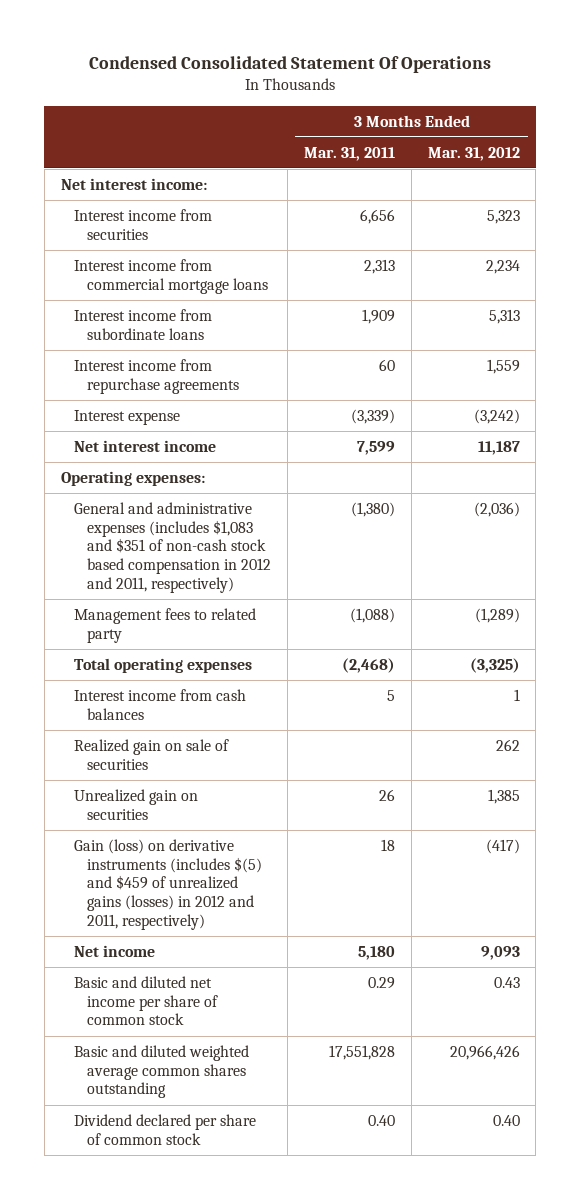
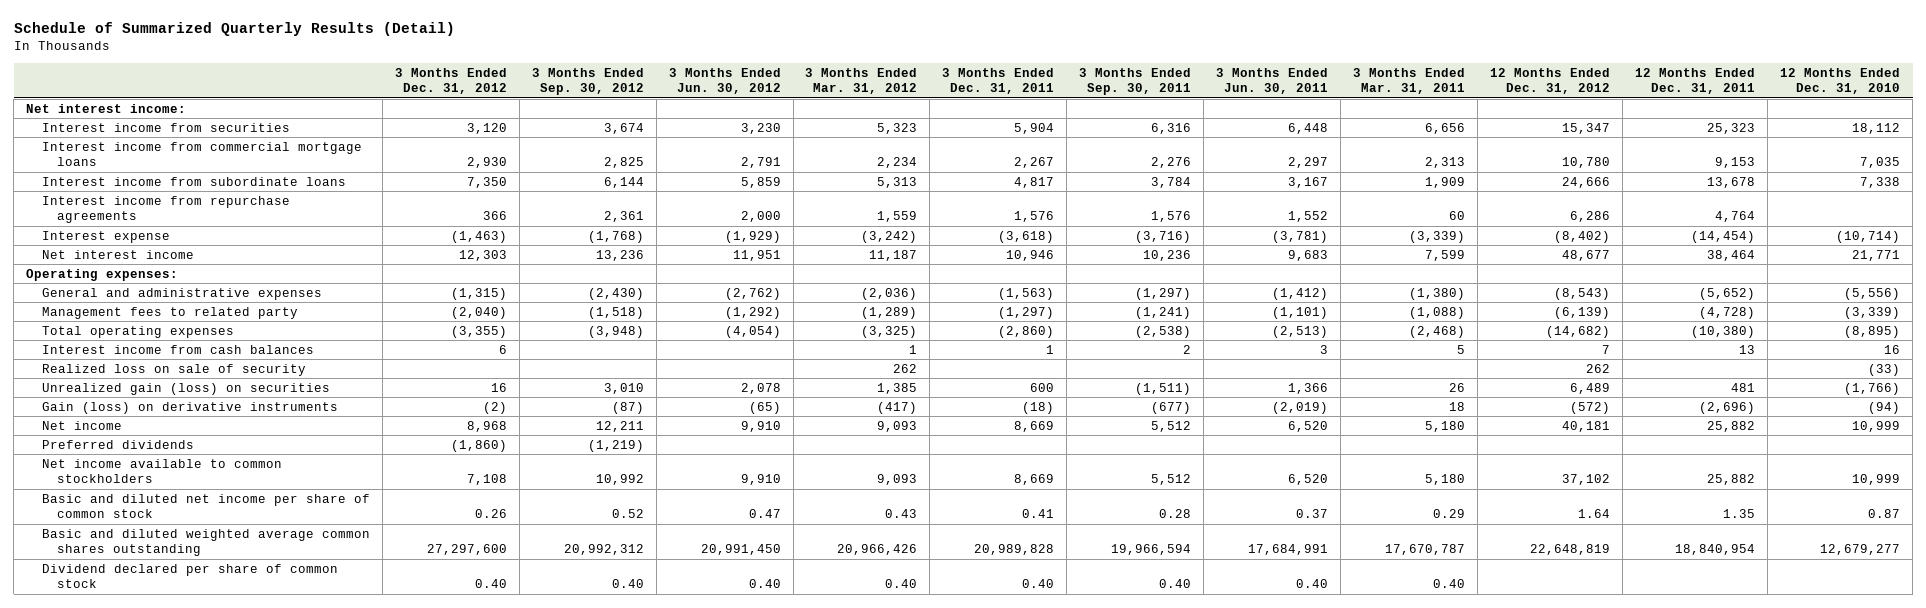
[89,55,492,73] Condensed Consolidated Statement Of Operations -> [13,22,455,37] Schedule of Summarized Quarterly Results (Detail)
none -> [394,67,507,95] 3 Months Ended Dec. 31, 2012
none -> [531,67,644,96] 3 Months Ended Sep. 30, 2012
none -> [668,67,781,95] 3 Months Ended Jun. 30, 2012
none -> [942,67,1055,95] 3 Months Ended Dec. 31, 2011
none -> [1079,67,1192,96] 3 Months Ended Sep. 30, 2011
none -> [1216,67,1329,95] 3 Months Ended Jun. 30, 2011
none -> [1490,67,1611,95] 12 Months Ended Dec. 31, 2012
none -> [1635,67,1756,95] 12 Months Ended Dec. 31, 2011
none -> [1780,67,1901,95] 12 Months Ended Dec. 31, 2010
[73,501,271,594] General and administrative expenses (includes $1,083 and $351 of non-cash stock based compensation in 2012 and 2011, respectively) -> [41,287,322,300] General and administrative expenses
[73,738,229,770] Realized gain on sale of securities -> [41,363,306,376] Realized loss on sale of security
[73,788,198,820] Unrealized gain on securities -> [41,382,330,395] Unrealized gain (loss) on securities
[73,838,262,931] Gain (loss) on derivative instruments (includes $(5) and $459 of unrealized gains (losses) in 2012 and 2011, respectively) -> [41,401,338,414] Gain (loss) on derivative instruments
none -> [41,439,194,449] Preferred dividends
none -> [41,458,282,484] Net income available to common stockholders
[328,1044,395,1060] 17,551,828 -> [1385,544,1466,556] 17,670,787

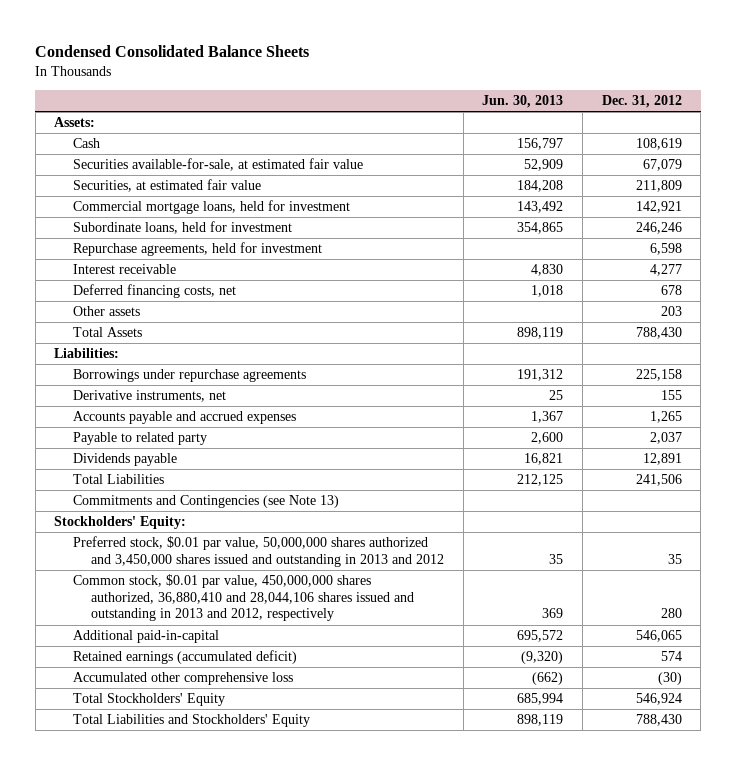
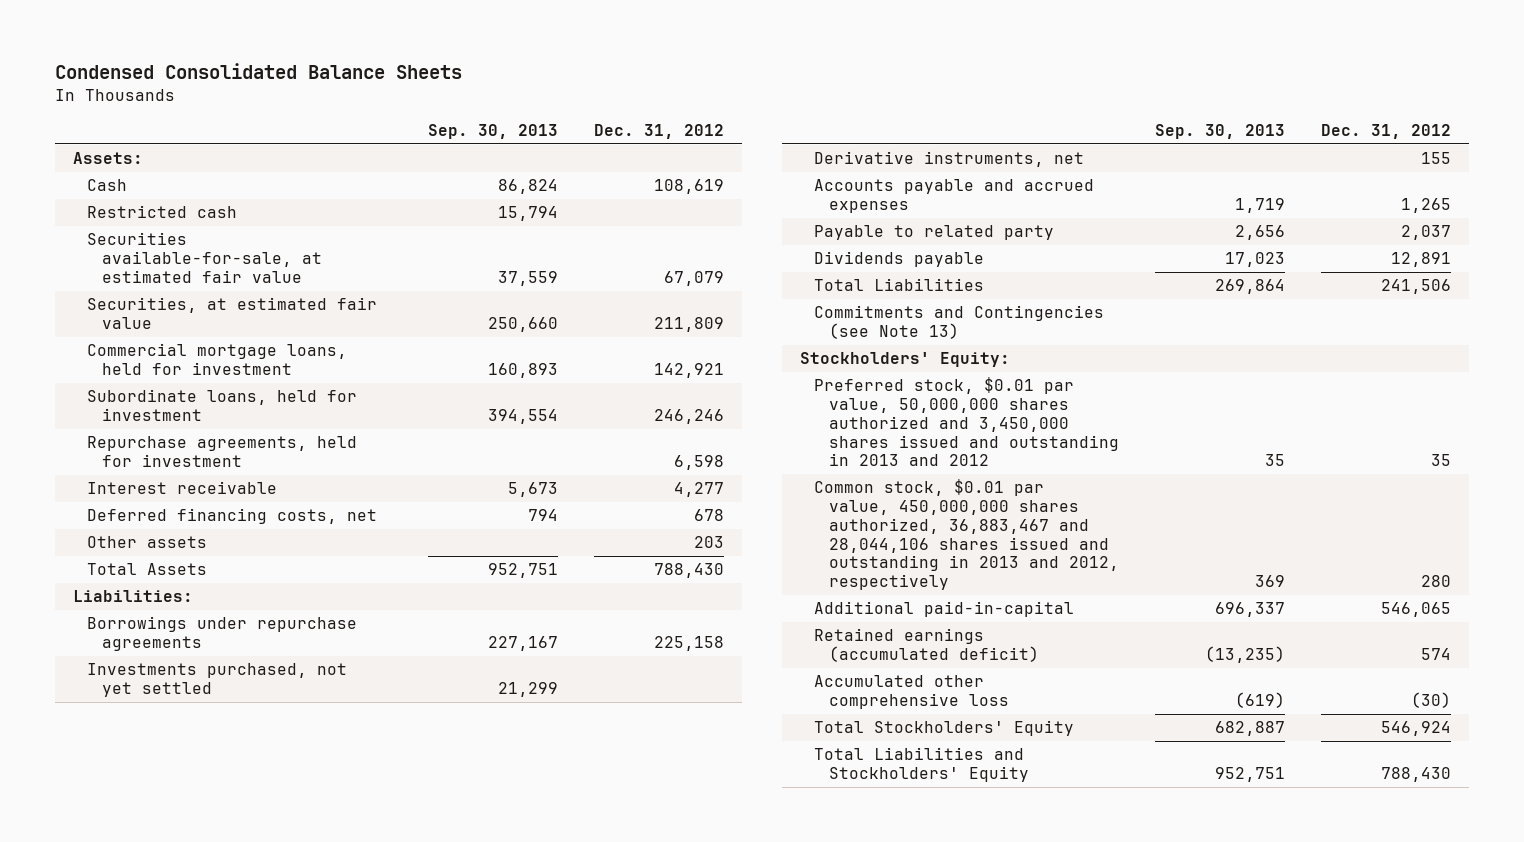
[482,95,564,109] Jun. 30, 2013 -> none
none -> [427,124,558,140] Sep. 30, 2013
none -> [87,205,238,219] Restricted cash
none -> [87,663,348,698] Investments purchased, not yet settled
[72,574,415,622] Common stock, $0.01 par value, 450,000,000 shares authorized, 36,880,410 and 28,044,106 shares issued and outstanding in 2013 and 2012, respectively -> [814,479,1119,590] Common stock, $0.01 par value, 450,000,000 shares authorized, 36,883,467 and 28,044,106 shares issued and outstanding in 2013 and 2012, respectively

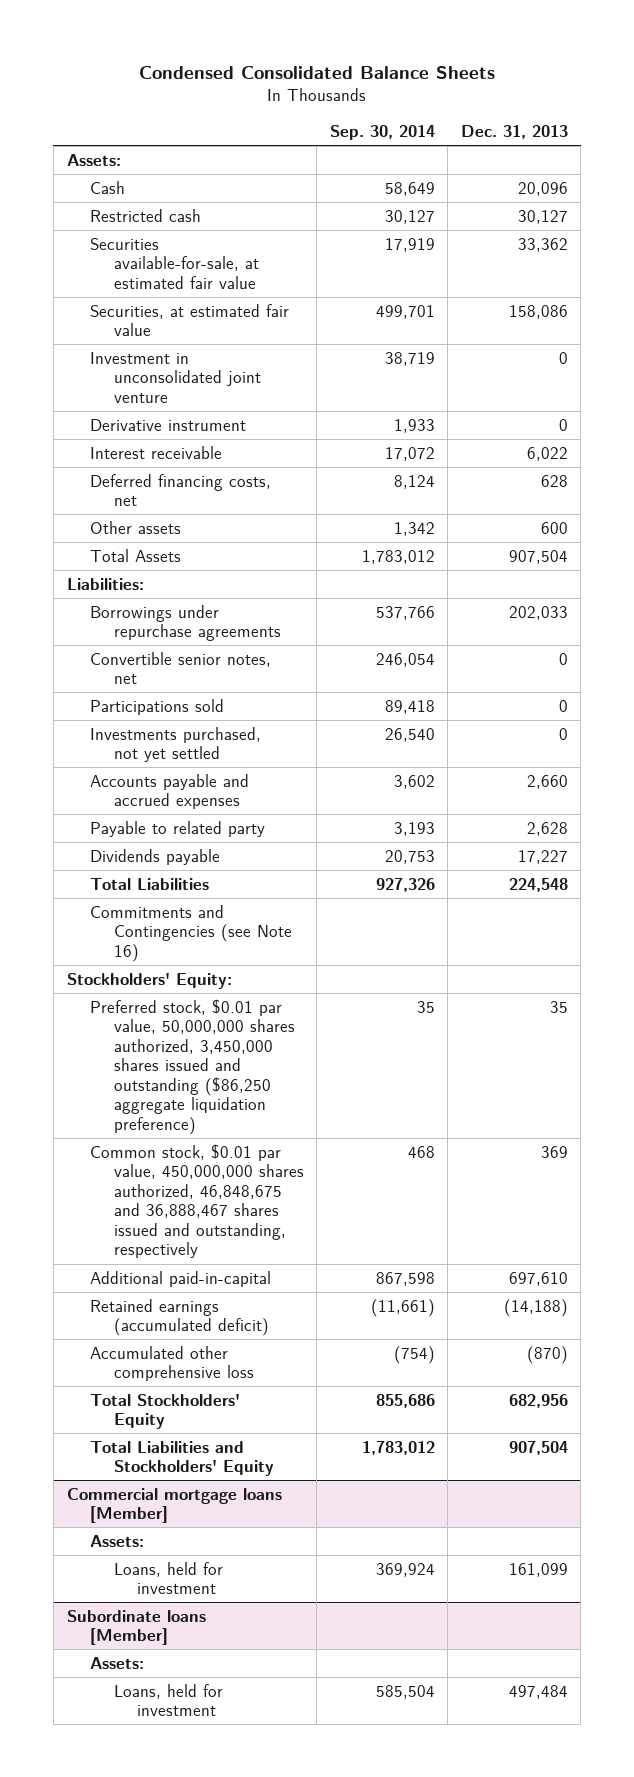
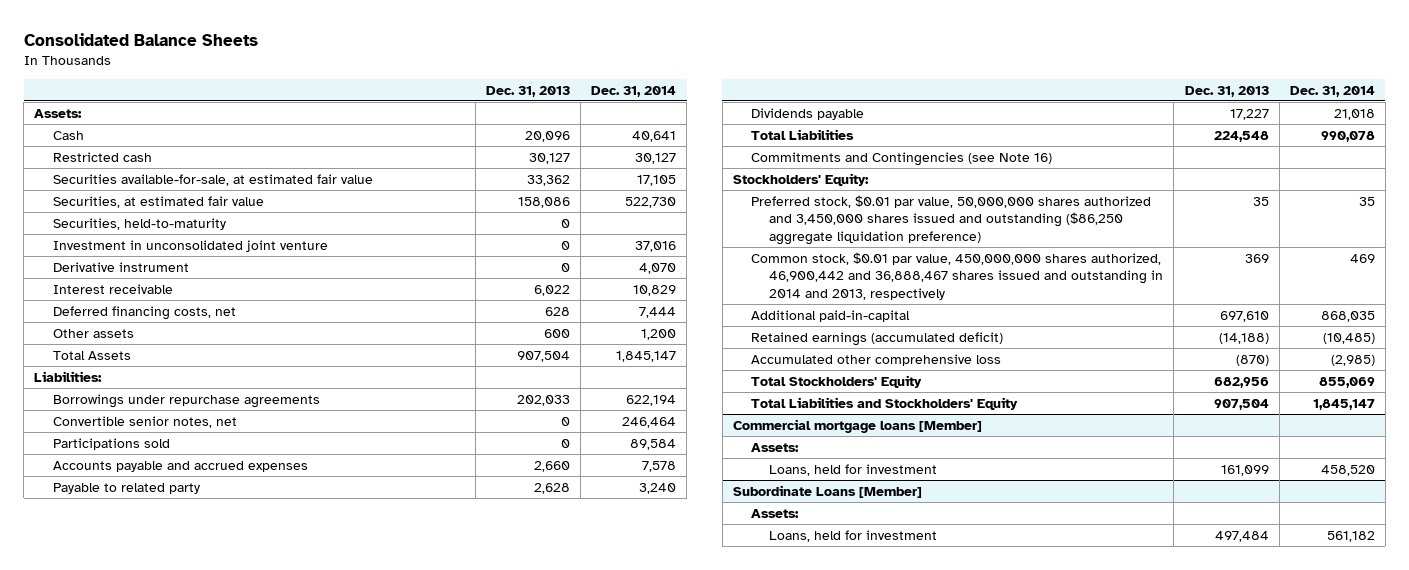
[139,66,496,80] Condensed Consolidated Balance Sheets -> [23,32,258,46] Consolidated Balance Sheets
[329,125,435,141] Sep. 30, 2014 -> none
none -> [591,85,677,97] Dec. 31, 2014
none -> [52,217,226,230] Securities, held-to-maturity
[90,726,262,763] Investments purchased, not yet settled -> none
[90,998,295,1135] Preferred stock, $0.01 par value, 50,000,000 shares authorized, 3,450,000 shares issued and outstanding ($86,250 aggregate liquidation preference) -> [751,194,1152,245] Preferred stock, $0.01 par value, 50,000,000 shares authorized and 3,450,000 shares issued and outstanding ($86,250 aggregate liquidation preference)
[90,1143,304,1259] Common stock, $0.01 par value, 450,000,000 shares authorized, 46,848,675 and 36,888,467 shares issued and outstanding, respectively -> [751,251,1164,300] Common stock, $0.01 par value, 450,000,000 shares authorized, 46,900,442 and 36,888,467 shares issued and outstanding in 2014 and 2013, respectively
[66,1609,206,1646] Subordinate loans [Member] -> [732,484,922,498] Subordinate Loans [Member]

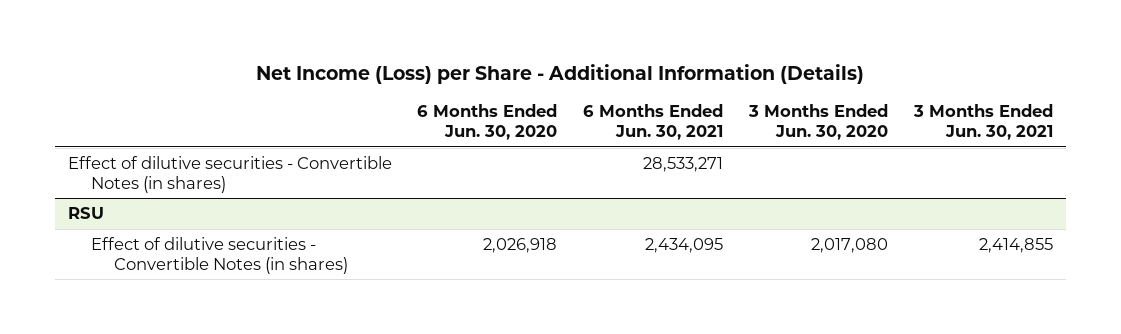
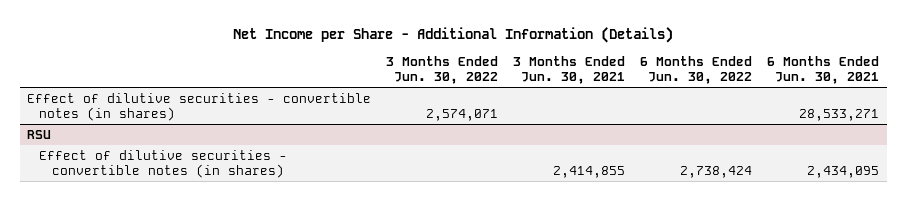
[256,64,865,85] Net Income (Loss) per Share - Additional Information (Details) -> [233,26,674,43] Net Income per Share - Additional Information (Details)
[417,104,558,141] 6 Months Ended Jun. 30, 2020 -> none
[748,104,889,141] 3 Months Ended Jun. 30, 2020 -> none
none -> [386,56,499,84] 3 Months Ended Jun. 30, 2022
none -> [640,56,753,84] 6 Months Ended Jun. 30, 2022
[67,156,392,193] Effect of dilutive securities - Convertible Notes (in shares) -> [27,93,372,121] Effect of dilutive securities - convertible notes (in shares)
[90,237,348,274] Effect of dilutive securities - Convertible Notes (in shares) -> [39,150,288,178] Effect of dilutive securities - convertible notes (in shares)

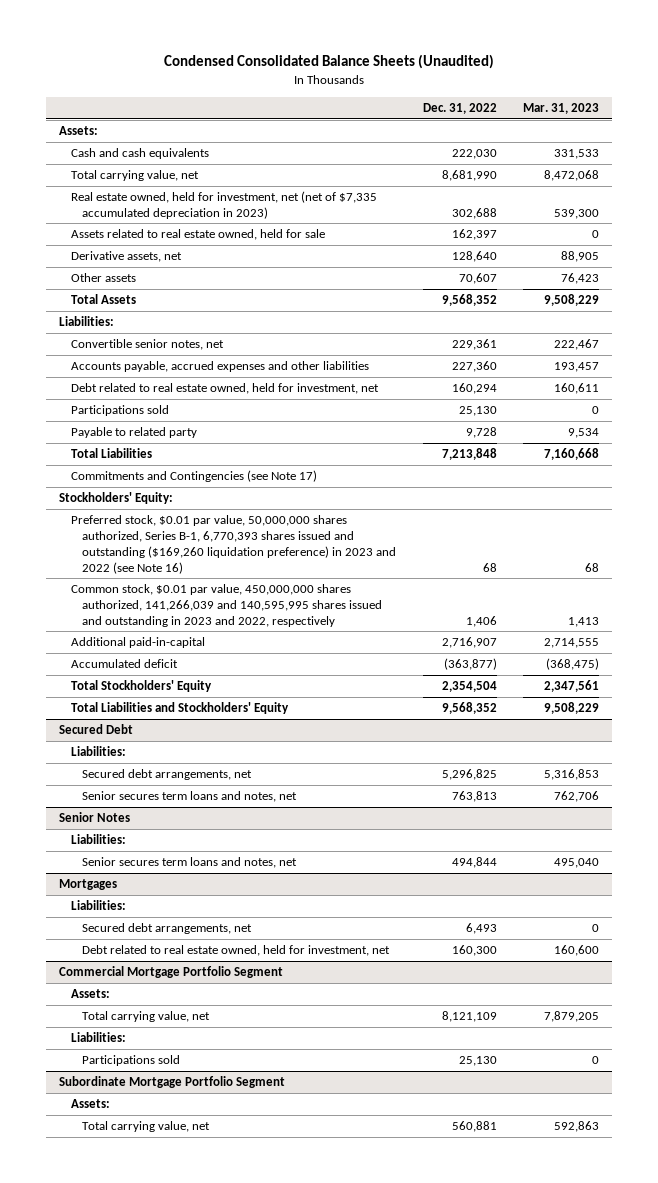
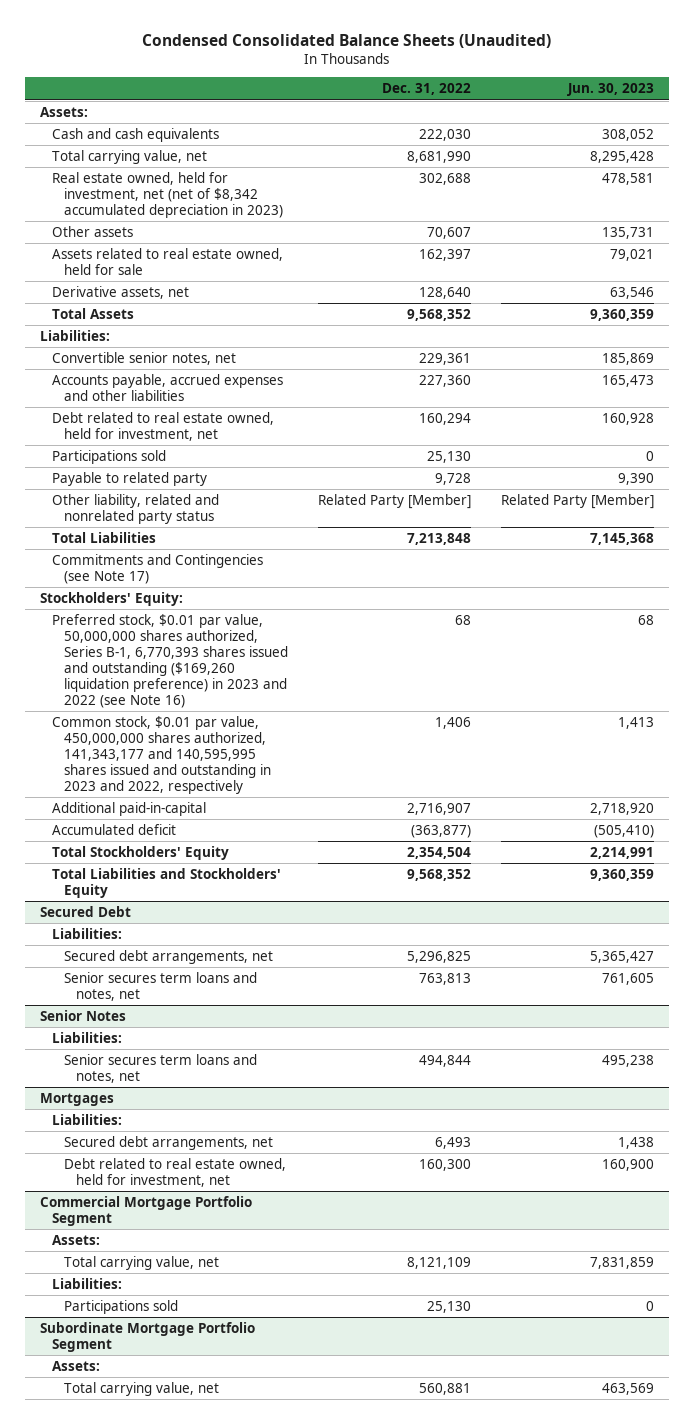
[523,103,600,115] Mar. 31, 2023 -> none
none -> [567,83,655,97] Jun. 30, 2023
[70,191,377,219] Real estate owned, held for investment, net (net of $7,335 accumulated depreciation in 2023) -> [51,171,283,218] Real estate owned, held for investment, net (net of $8,342 accumulated depreciation in 2023)
[70,273,136,283] Other assets -> [51,225,133,237] Other assets
none -> [51,493,219,524] Other liability, related and nonrelated party status
[70,584,383,627] Common stock, $0.01 par value, 450,000,000 shares authorized, 141,266,039 and 140,595,995 shares issued and outstanding in 2023 and 2022, respectively -> [51,715,271,794] Common stock, $0.01 par value, 450,000,000 shares authorized, 141,343,177 and 140,595,995 shares issued and outstanding in 2023 and 2022, respectively

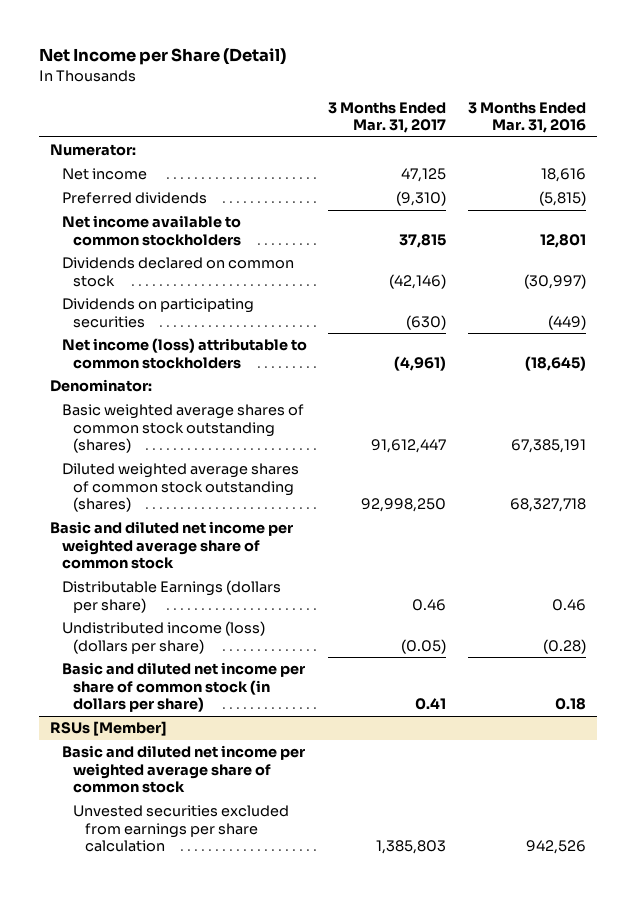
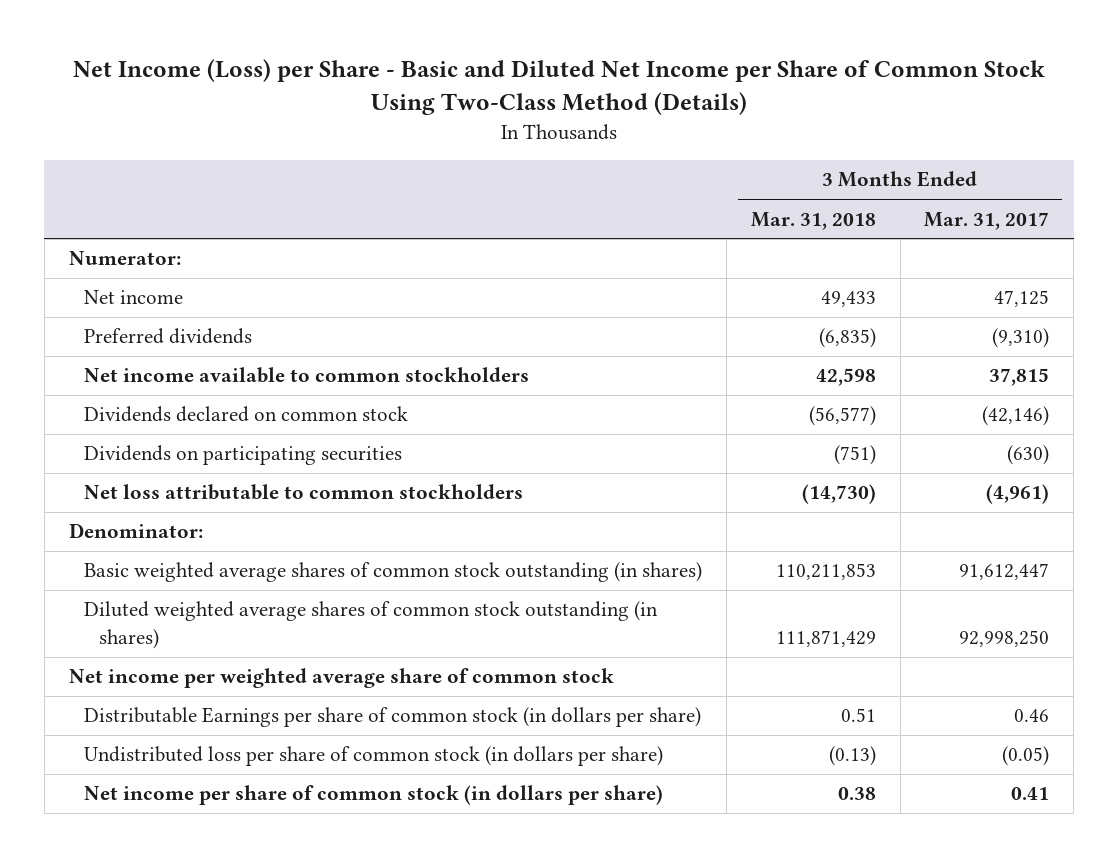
[38,48,286,66] Net Income per Share (Detail) -> [73,59,1046,116] Net Income (Loss) per Share - Basic and Diluted Net Income per Share of Common Stock Using Two-Class Method (Details)
[467,101,586,133] 3 Months Ended Mar. 31, 2016 -> none
none -> [750,211,876,230] Mar. 31, 2018
[61,338,307,369] Net income (loss) attributable to common stockholders -> [83,484,523,501] Net loss attributable to common stockholders
[49,721,167,737] RSUs [Member] -> none
[61,745,305,793] Basic and diluted net income per weighted average share of common stock -> none
[73,805,290,852] Unvested securities excluded from earnings per share calculation -> none
[61,404,304,453] Basic weighted average shares of common stock outstanding (shares) -> [83,562,702,583] Basic weighted average shares of common stock outstanding (in shares)
[61,463,299,512] Diluted weighted average shares of common stock outstanding (shares) -> [83,601,658,650] Diluted weighted average shares of common stock outstanding (in shares)
[49,521,293,569] Basic and diluted net income per weighted average share of common stock -> [68,668,614,689] Net income per weighted average share of common stock
[61,580,281,613] Distributable Earnings (dollars per share) -> [83,707,701,728] Distributable Earnings per share of common stock (in dollars per share)
[61,621,265,654] Undistributed income (loss) (dollars per share) -> [83,746,663,767] Undistributed loss per share of common stock (in dollars per share)
[61,662,305,712] Basic and diluted net income per share of common stock (in dollars per share) -> [83,785,663,806] Net income per share of common stock (in dollars per share)

